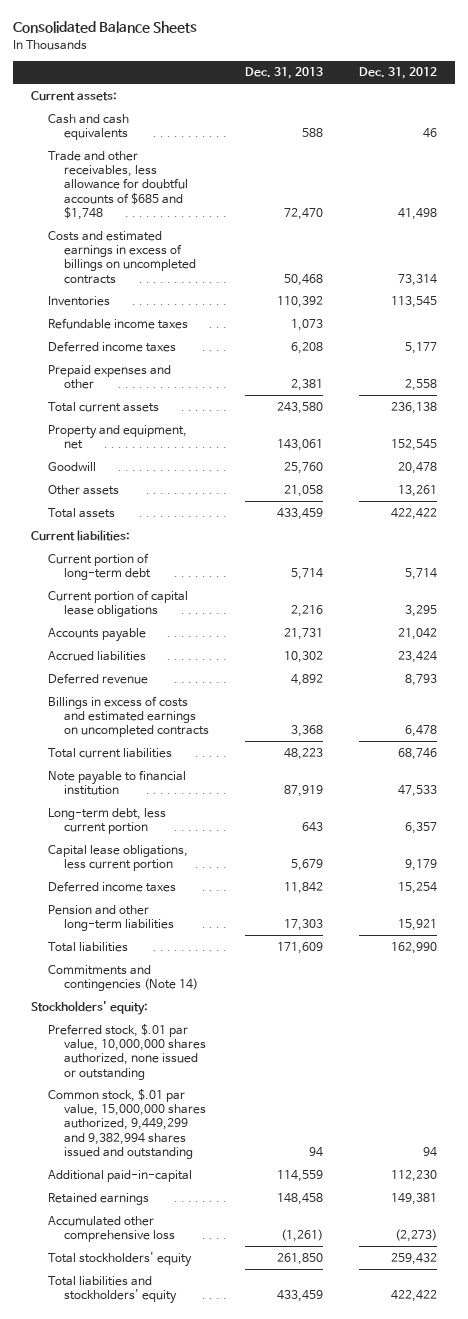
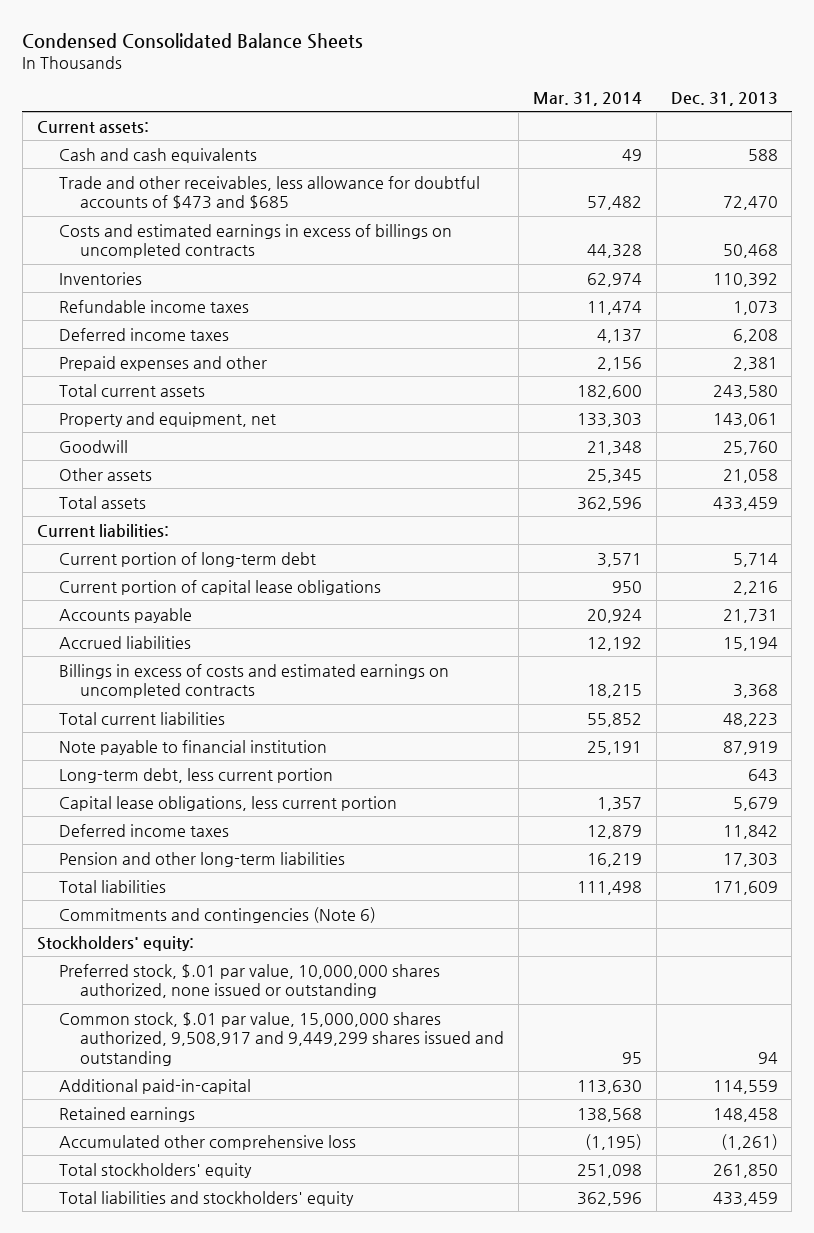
[13,21,198,34] Consolidated Balance Sheets -> [22,32,364,49] Condensed Consolidated Balance Sheets
[358,67,437,80] Dec. 31, 2012 -> none
none -> [532,91,642,106] Mar. 31, 2014
[47,150,188,220] Trade and other receivables, less allowance for doubtful accounts of $685 and $1,748 -> [58,175,480,210] Trade and other receivables, less allowance for doubtful accounts of $473 and $685
[47,672,148,684] Deferred revenue -> none
[283,650,323,663] 10,302 -> [722,636,778,651] 15,194
[47,964,198,991] Commitments and contingencies (Note 14) -> [58,906,376,923] Commitments and contingencies (Note 6)
[47,1088,206,1159] Common stock, $.01 par value, 15,000,000 shares authorized, 9,449,299 and 9,382,994 shares issued and outstanding -> [58,1011,505,1066] Common stock, $.01 par value, 15,000,000 shares authorized, 9,508,917 and 9,449,299 shares issued and outstanding

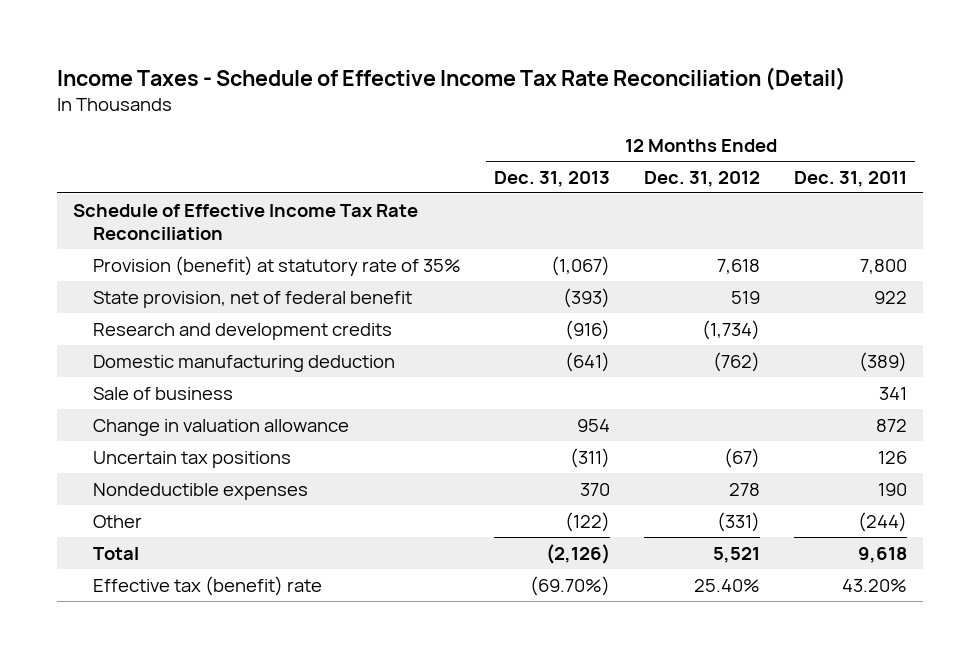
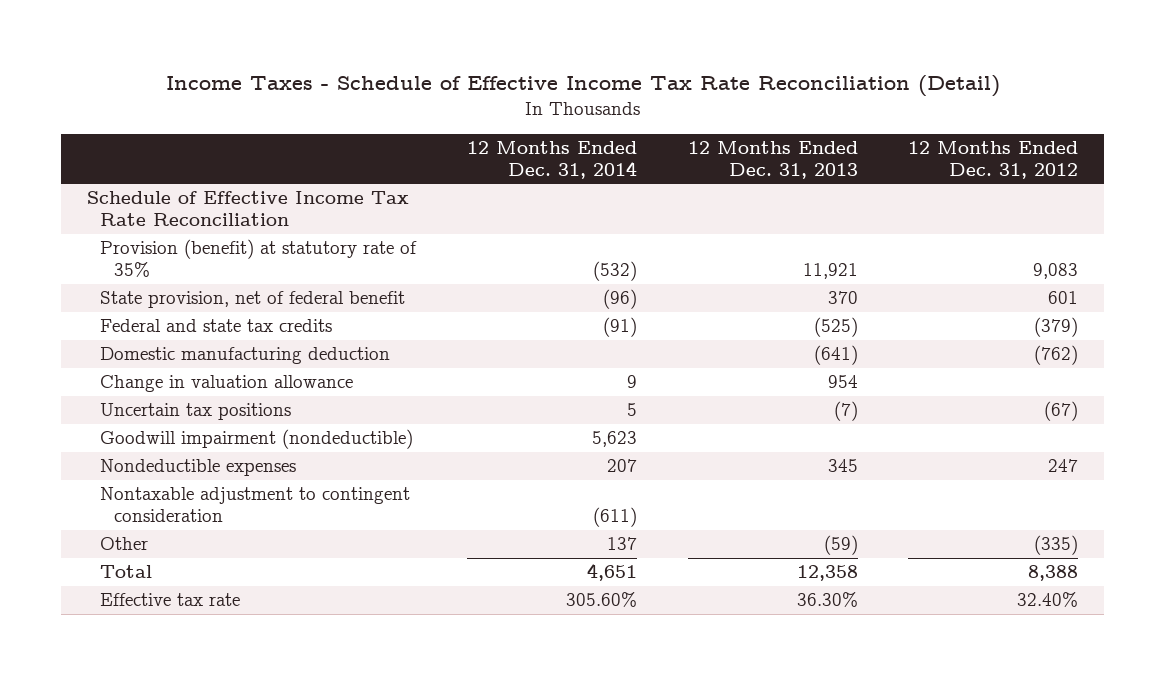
[793,170,907,187] Dec. 31, 2011 -> none
none -> [467,141,638,179] 12 Months Ended Dec. 31, 2014
[92,322,392,340] Research and development credits -> none
[551,255,611,276] (1,067) -> [802,262,858,279] 11,921
[717,258,761,274] 7,618 -> [1033,262,1079,279] 9,083
[563,287,611,308] (393) -> [827,291,858,305] 370
[731,290,761,304] 519 -> [1048,291,1079,305] 601
none -> [100,319,333,333] Federal and state tax credits
[92,386,233,400] Sale of business -> none
[570,447,611,468] (311) -> [833,401,858,422] (7)
none -> [100,429,414,450] Goodwill impairment (nondeductible)
[580,482,611,496] 370 -> [827,459,858,473] 345
[729,482,761,496] 278 -> [1048,459,1079,473] 247
none -> [100,487,411,522] Nontaxable adjustment to contingent consideration
[565,511,611,532] (122) -> [823,535,858,556] (59)
[717,511,761,532] (331) -> [1034,535,1079,556] (335)
[546,543,611,564] (2,126) -> [796,565,858,582] 12,358
[713,546,761,563] 5,521 -> [1028,565,1079,582] 8,388
[92,575,322,596] Effective tax (benefit) rate -> [100,593,241,607] Effective tax rate
[530,575,611,596] (69.70%) -> [796,592,858,608] 36.30%
[694,578,761,592] 25.40% -> [1017,592,1079,608] 32.40%

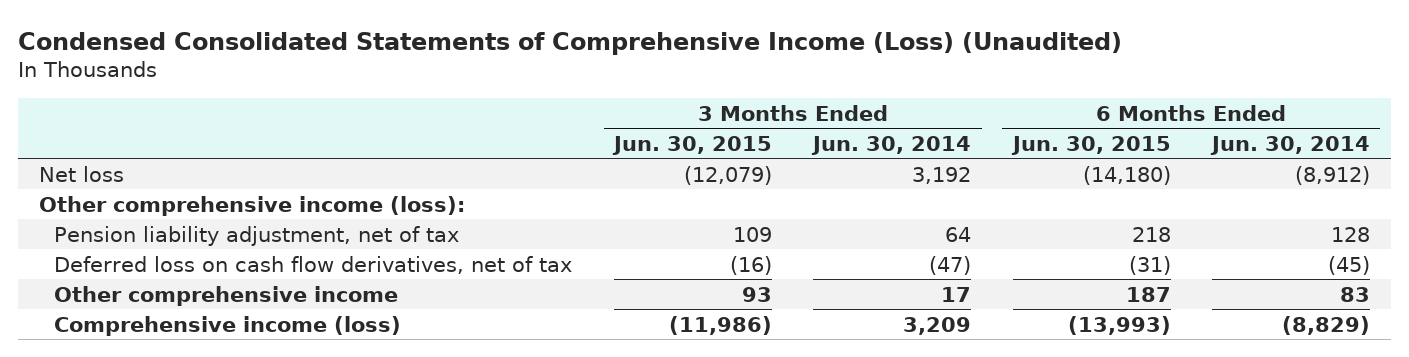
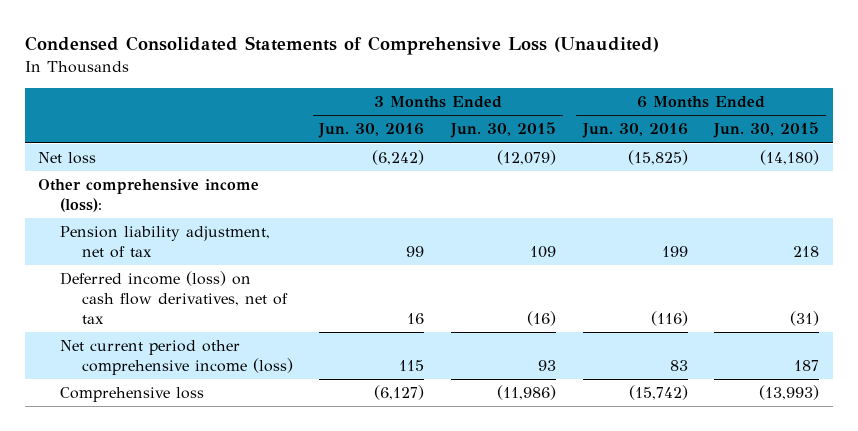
[18,31,1123,55] Condensed Consolidated Statements of Comprehensive Income (Loss) (Unaudited) -> [24,35,659,55] Condensed Consolidated Statements of Comprehensive Loss (Unaudited)
[811,135,972,155] Jun. 30, 2014 -> none
[1210,135,1371,155] Jun. 30, 2014 -> none
none -> [318,123,425,139] Jun. 30, 2016
none -> [581,123,688,139] Jun. 30, 2016
[54,255,573,274] Deferred loss on cash flow derivatives, net of tax -> [59,271,288,324] Deferred income (loss) on cash flow derivatives, net of tax
[54,285,399,306] Other comprehensive income -> [59,340,293,376] Net current period other comprehensive income (loss)
[54,315,402,336] Comprehensive income (loss) -> [59,387,204,403] Comprehensive loss

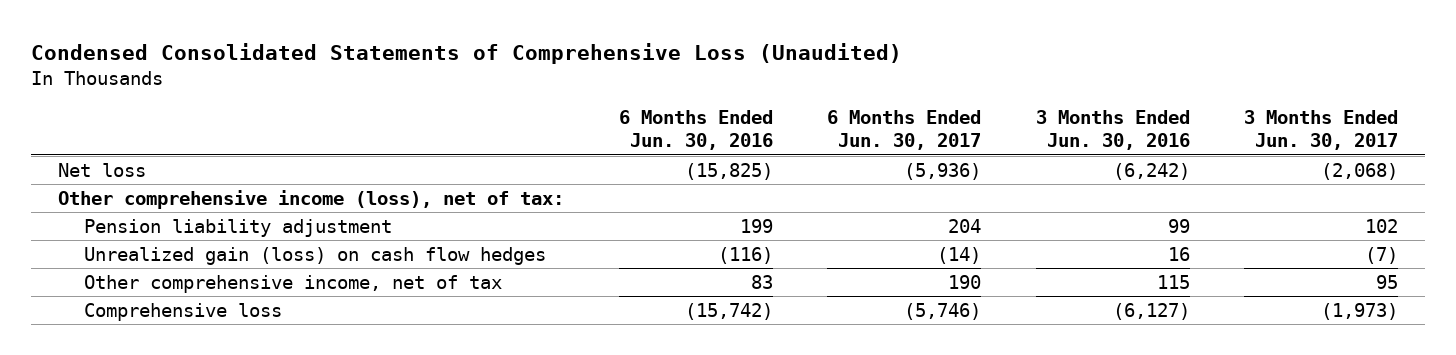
[450,122,557,139] Jun. 30, 2015 -> none
[713,122,820,139] Jun. 30, 2015 -> none
none -> [827,109,982,151] 6 Months Ended Jun. 30, 2017
none -> [1244,109,1399,151] 3 Months Ended Jun. 30, 2017
[38,179,260,213] Other comprehensive income (loss): -> [58,189,565,209] Other comprehensive income (loss), net of tax:
[59,226,270,259] Pension liability adjustment, net of tax -> [84,218,393,237] Pension liability adjustment
[59,271,288,324] Deferred income (loss) on cash flow derivatives, net of tax -> [84,246,547,265] Unrealized gain (loss) on cash flow hedges
[59,340,293,376] Net current period other comprehensive income (loss) -> [84,274,503,293] Other comprehensive income, net of tax

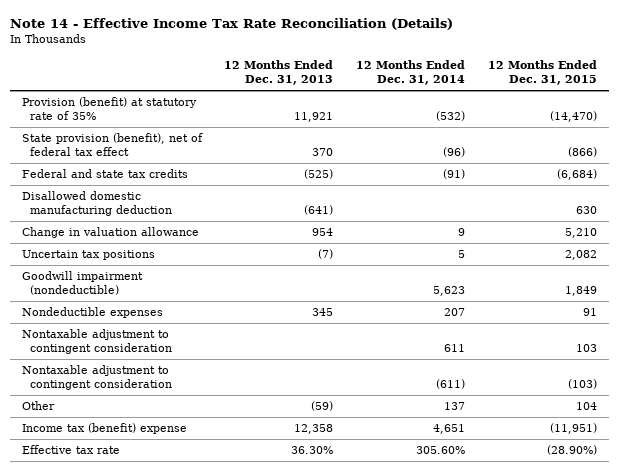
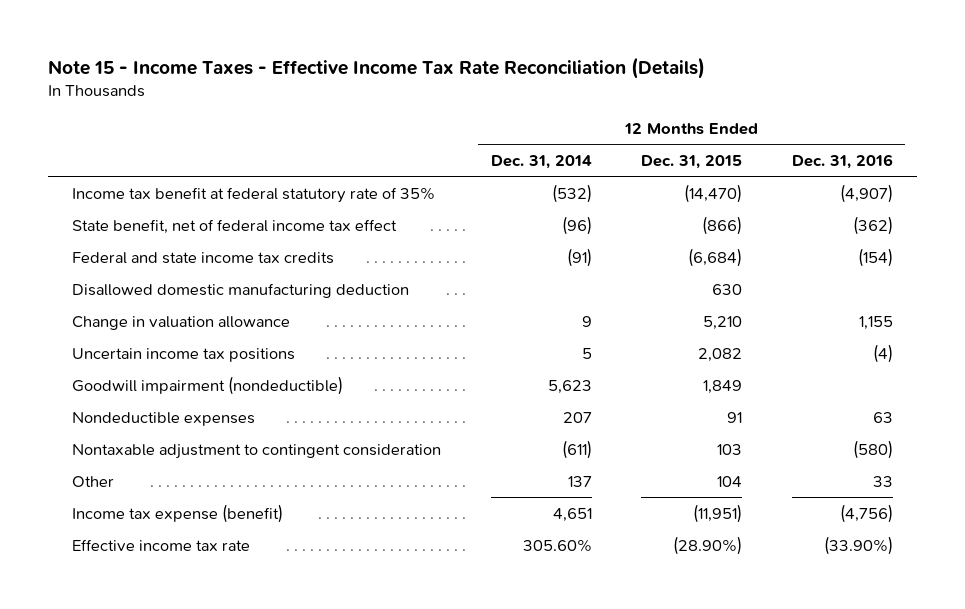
[10,17,454,30] Note 14 - Effective Income Tax Rate Reconciliation (Details) -> [47,56,705,79] Note 15 - Income Taxes - Effective Income Tax Rate Reconciliation (Details)
[224,60,334,86] 12 Months Ended Dec. 31, 2013 -> none
none -> [791,154,893,170] Dec. 31, 2016
[21,97,197,121] Provision (benefit) at statutory rate of 35% -> [72,186,436,203] Income tax benefit at federal statutory rate of 35%
[21,133,203,157] State provision (benefit), net of federal tax effect -> [72,218,398,234] State benefit, net of federal income tax effect
[21,169,188,179] Federal and state tax credits -> [72,251,335,264] Federal and state income tax credits
[21,250,155,261] Uncertain tax positions -> [72,347,296,362] Uncertain income tax positions
[21,365,173,391] Nontaxable adjustment to contingent consideration -> none
[444,344,466,353] 611 -> [561,439,592,459] (611)
[21,423,187,435] Income tax (benefit) expense -> [72,503,284,523] Income tax expense (benefit)
[21,445,120,455] Effective tax rate -> [72,538,251,551] Effective income tax rate

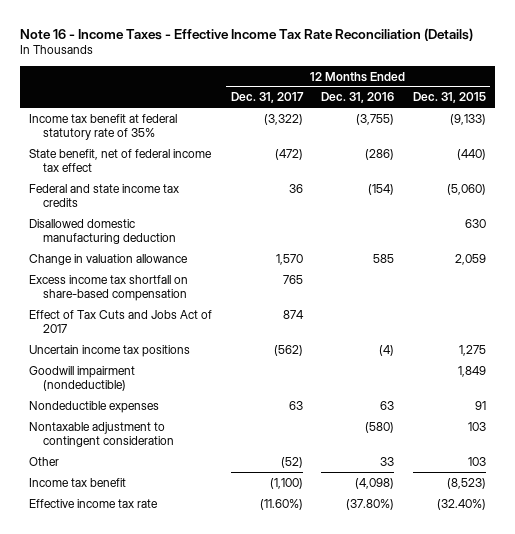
[47,56,705,79] Note 15 - Income Taxes - Effective Income Tax Rate Reconciliation (Details) -> [20,27,474,41] Note 16 - Income Taxes - Effective Income Tax Rate Reconciliation (Details)
[490,155,592,170] Dec. 31, 2014 -> none
none -> [230,92,304,104] Dec. 31, 2017
[684,183,743,203] (14,470) -> [449,113,486,125] (9,133)
[839,183,893,203] (4,907) -> [356,113,395,125] (3,755)
[702,215,743,235] (866) -> [456,148,486,160] (440)
[852,215,893,235] (362) -> [365,148,395,160] (286)
[688,247,743,267] (6,684) -> [446,183,486,195] (5,060)
[703,315,743,330] 5,210 -> [454,253,486,265] 2,059
[858,315,893,330] 1,155 -> [373,253,395,263] 585
none -> [29,274,189,302] Excess income tax shortfall on share-based compensation
none -> [29,309,213,334] Effect of Tax Cuts and Jobs Act of 2017
[698,347,743,362] 2,082 -> [458,344,486,356] 1,275
[717,475,743,487] 104 -> [467,456,486,466] 103
[72,503,284,523] Income tax expense (benefit) -> [29,477,127,487] Income tax benefit
[693,503,743,523] (11,951) -> [446,477,486,489] (8,523)
[839,503,893,523] (4,756) -> [355,477,395,489] (4,098)
[673,535,743,555] (28.90%) -> [436,498,486,510] (32.40%)
[823,535,893,555] (33.90%) -> [346,498,395,510] (37.80%)

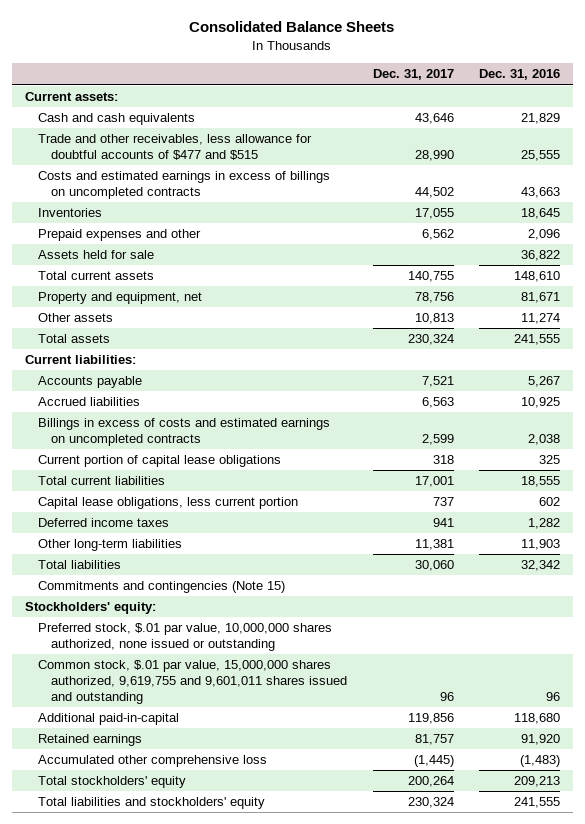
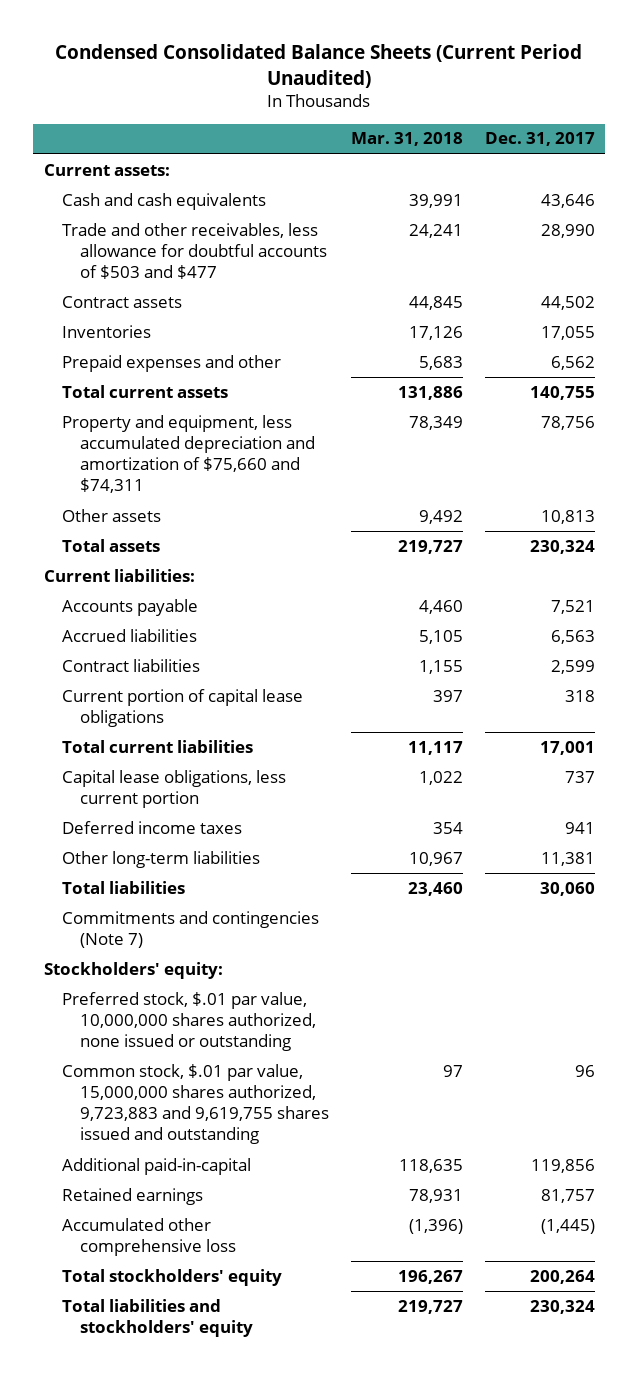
[189,21,395,33] Consolidated Balance Sheets -> [55,44,583,88] Condensed Consolidated Balance Sheets (Current Period Unaudited)
[479,69,561,81] Dec. 31, 2016 -> none
none -> [350,132,463,147] Mar. 31, 2018
[38,134,313,161] Trade and other receivables, less allowance for doubtful accounts of $477 and $515 -> [62,222,327,280] Trade and other receivables, less allowance for doubtful accounts of $503 and $477
[38,171,331,200] Costs and estimated earnings in excess of billings on uncompleted contracts -> [62,295,183,308] Contract assets
[38,250,155,260] Assets held for sale -> none
[38,292,203,305] Property and equipment, net -> [62,414,315,494] Property and equipment, less accumulated depreciation and amortization of $75,660 and $74,311
[38,418,331,447] Billings in excess of costs and estimated earnings on uncompleted contracts -> [62,658,201,672] Contract liabilities
[38,581,286,594] Commitments and contingencies (Note 15) -> [62,910,320,949] Commitments and contingencies (Note 7)
[38,660,348,704] Common stock, $.01 par value, 15,000,000 shares authorized, 9,619,755 and 9,601,011 shares issued and outstanding -> [62,1063,329,1145] Common stock, $.01 par value, 15,000,000 shares authorized, 9,723,883 and 9,619,755 shares issued and outstanding

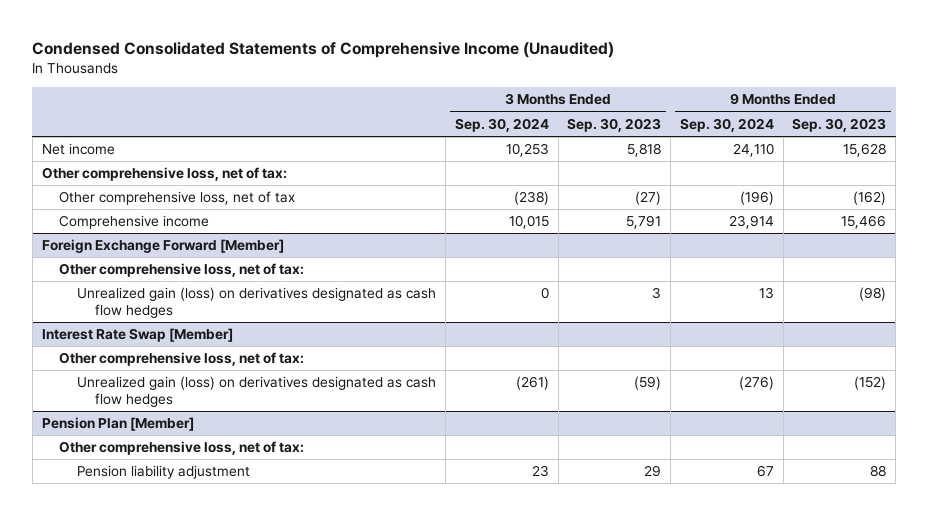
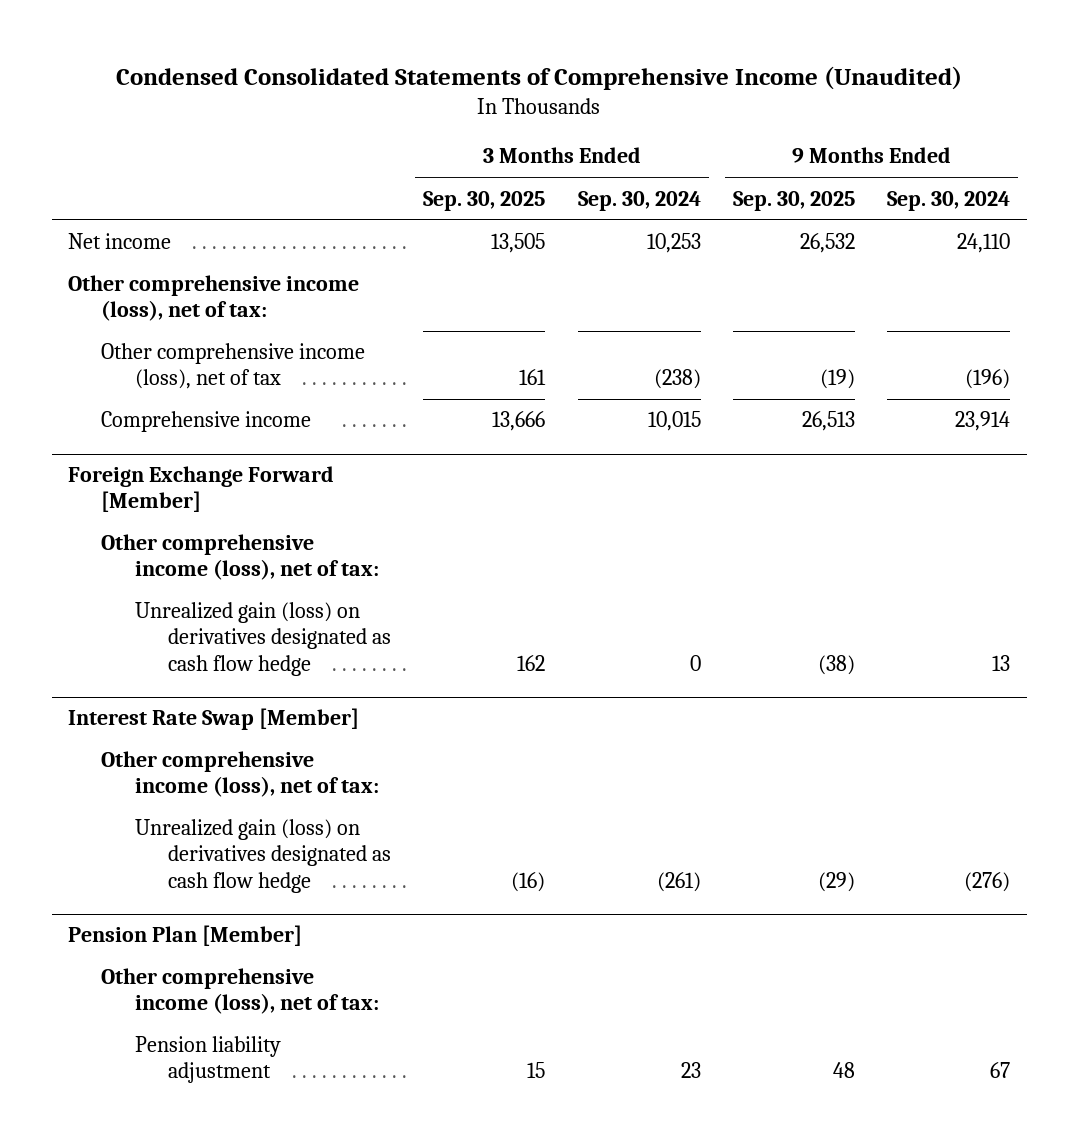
[567,117,662,132] Sep. 30, 2023 -> none
[792,117,887,132] Sep. 30, 2023 -> none
none -> [423,190,546,211] Sep. 30, 2025
none -> [733,190,856,211] Sep. 30, 2025
[41,167,287,182] Other comprehensive loss, net of tax: -> [67,275,359,322] Other comprehensive income (loss), net of tax:
[59,191,296,206] Other comprehensive loss, net of tax -> [101,343,366,390] Other comprehensive income (loss), net of tax
[59,263,305,278] Other comprehensive loss, net of tax: -> [101,534,379,581] Other comprehensive income (loss), net of tax:
[77,287,437,318] Unrealized gain (loss) on derivatives designated as cash flow hedges -> [134,602,392,676] Unrealized gain (loss) on derivatives designated as cash flow hedge
[59,352,305,367] Other comprehensive loss, net of tax: -> [101,751,379,798] Other comprehensive income (loss), net of tax:
[77,376,437,407] Unrealized gain (loss) on derivatives designated as cash flow hedges -> [134,819,392,893] Unrealized gain (loss) on derivatives designated as cash flow hedge
[59,441,305,456] Other comprehensive loss, net of tax: -> [101,968,379,1015] Other comprehensive income (loss), net of tax:

